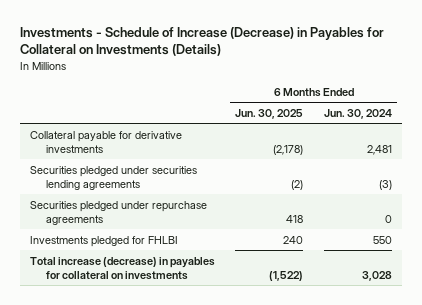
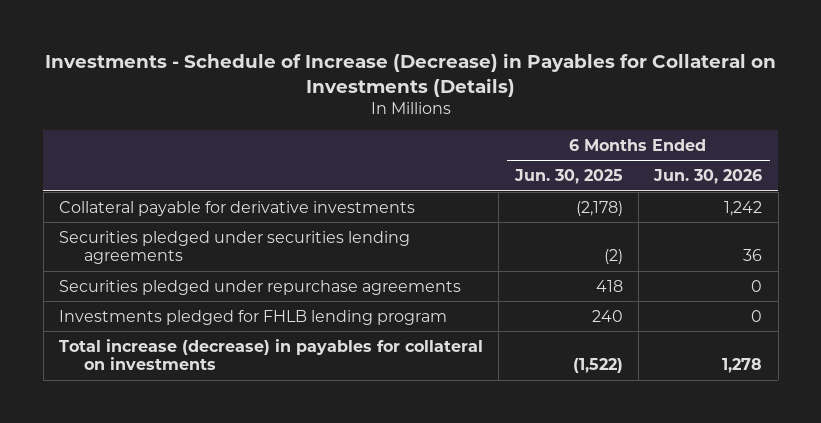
[324,108,393,119] Jun. 30, 2024 -> none
none -> [653,169,763,185] Jun. 30, 2026
[29,235,178,247] Investments pledged for FHLBI -> [58,309,447,325] Investments pledged for FHLB lending program

